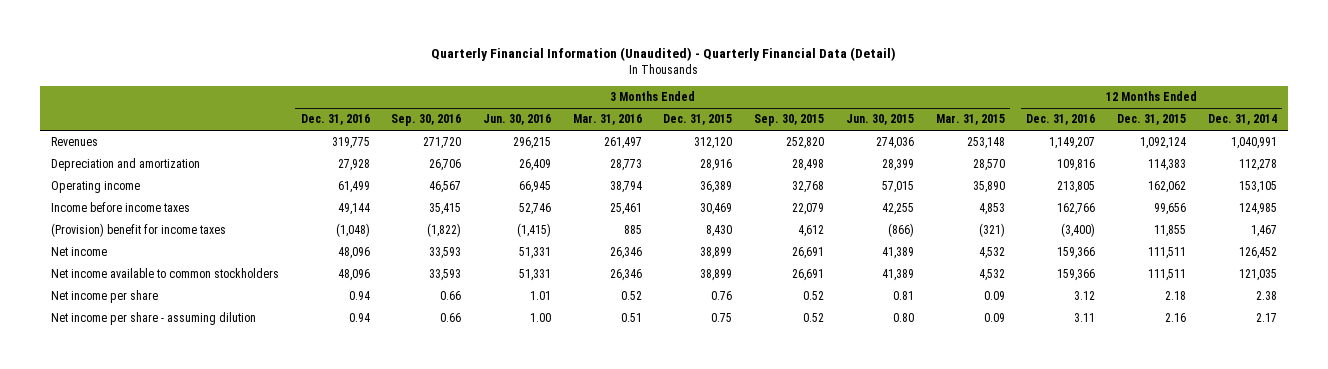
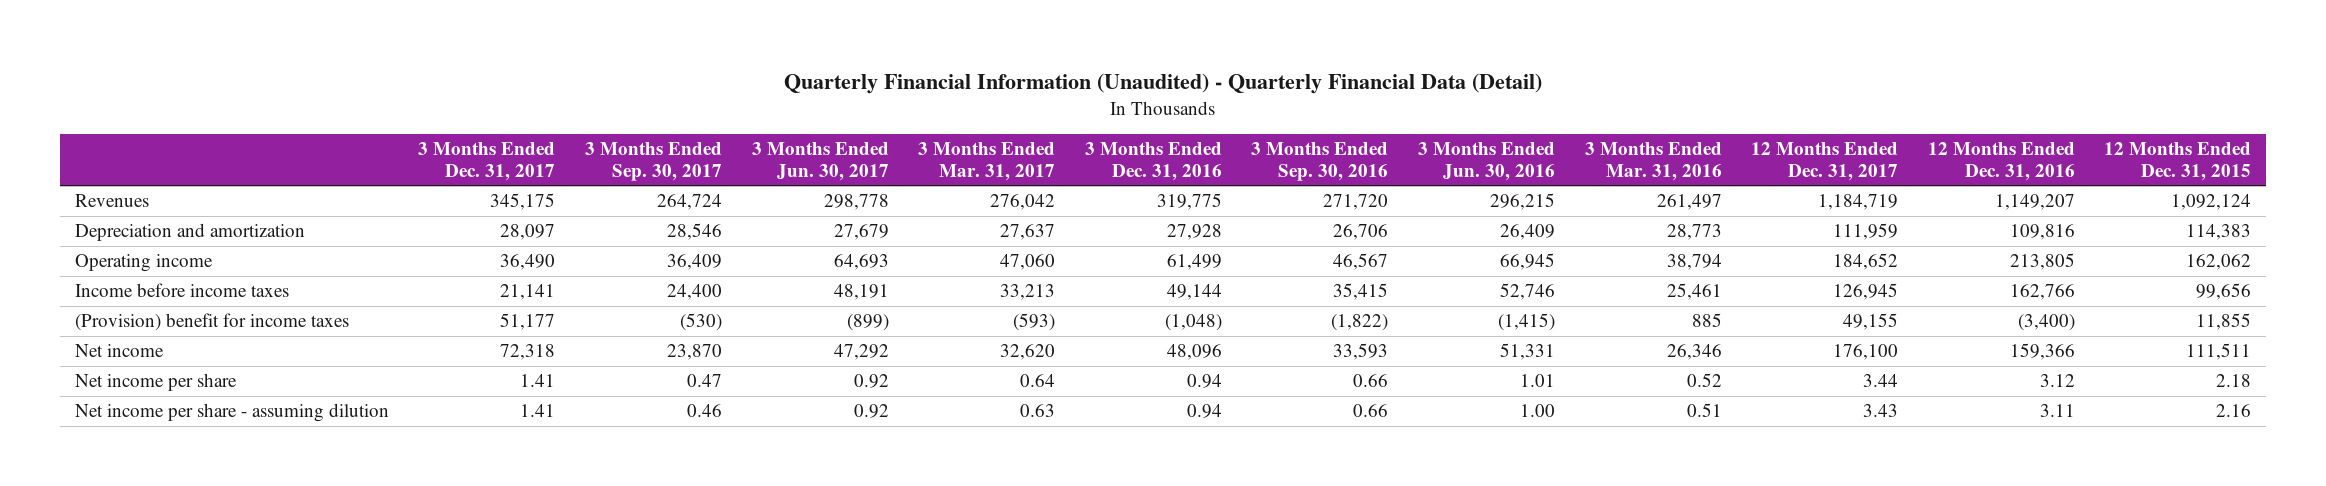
[663,114,733,126] Dec. 31, 2015 -> none
[754,114,825,127] Sep. 30, 2015 -> none
[845,114,914,126] Jun. 30, 2015 -> none
[935,114,1005,126] Mar. 31, 2015 -> none
[1207,114,1277,126] Dec. 31, 2014 -> none
none -> [418,141,556,181] 3 Months Ended Dec. 31, 2017
none -> [584,141,722,181] 3 Months Ended Sep. 30, 2017
none -> [751,141,889,181] 3 Months Ended Jun. 30, 2017
none -> [918,141,1056,181] 3 Months Ended Mar. 31, 2017
none -> [1751,141,1899,181] 12 Months Ended Dec. 31, 2017
[50,268,279,279] Net income available to common stockholders -> none

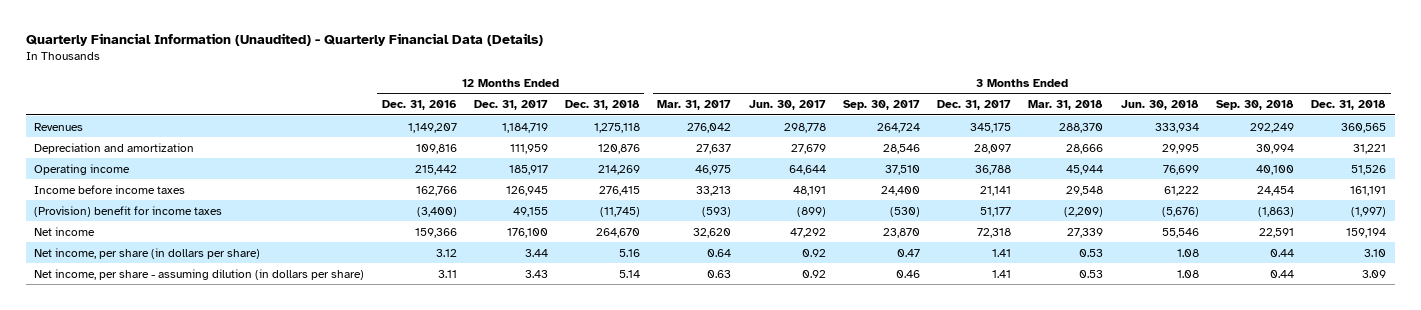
[784,73,1543,95] Quarterly Financial Information (Unaudited) - Quarterly Financial Data (Detail) -> [25,33,543,47] Quarterly Financial Information (Unaudited) - Quarterly Financial Data (Details)
[1084,141,1222,181] 3 Months Ended Dec. 31, 2016 -> none
[1251,141,1389,181] 3 Months Ended Sep. 30, 2016 -> none
[1417,141,1555,181] 3 Months Ended Jun. 30, 2016 -> none
[1584,141,1722,181] 3 Months Ended Mar. 31, 2016 -> none
[2104,141,2252,181] 12 Months Ended Dec. 31, 2015 -> none
none -> [565,100,641,111] Dec. 31, 2018
none -> [1028,100,1104,111] Mar. 31, 2018
none -> [1120,100,1199,111] Jun. 30, 2018
none -> [1215,100,1294,111] Sep. 30, 2018
none -> [1311,100,1387,111] Dec. 31, 2018
[500,254,556,271] 36,490 -> [975,164,1012,175] 36,788
[666,254,722,271] 36,409 -> [884,164,920,175] 37,510
[833,254,889,271] 64,693 -> [788,164,826,175] 64,644
[1000,254,1056,271] 47,060 -> [695,164,732,175] 46,975
[1833,253,1899,271] 184,652 -> [508,164,548,175] 185,917
[2009,253,2075,271] 213,805 -> [414,164,457,175] 215,442
[74,373,237,392] Net income per share -> [34,247,261,259] Net income, per share (in dollars per share)
[74,403,389,423] Net income per share - assuming dilution -> [34,268,365,280] Net income, per share - assuming dilution (in dollars per share)

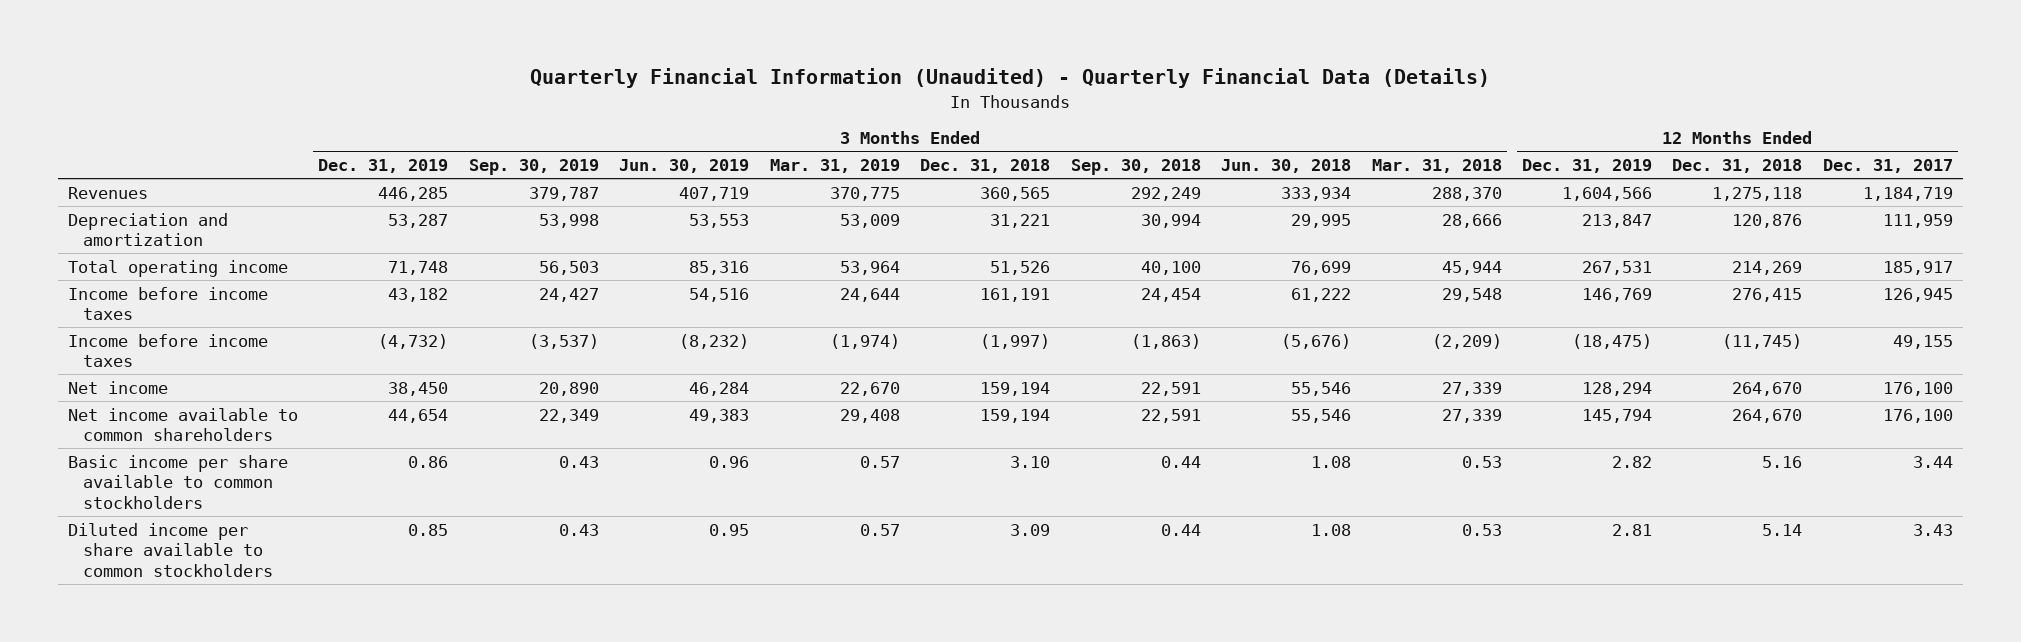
[381,100,457,111] Dec. 31, 2016 -> none
[657,100,732,111] Mar. 31, 2017 -> none
[748,100,826,111] Jun. 30, 2017 -> none
[842,100,920,111] Sep. 30, 2017 -> none
[937,100,1012,111] Dec. 31, 2017 -> none
none -> [318,159,449,174] Dec. 31, 2019
none -> [468,159,599,176] Sep. 30, 2019
none -> [619,159,750,174] Jun. 30, 2019
none -> [769,159,900,174] Mar. 31, 2019
none -> [1522,159,1653,174] Dec. 31, 2019
[34,163,131,175] Operating income -> [68,259,289,277] Total operating income
[34,205,223,217] (Provision) benefit for income taxes -> [68,333,269,368] Income before income taxes
none -> [68,407,299,442] Net income available to common shareholders
[34,247,261,259] Net income, per share (in dollars per share) -> [68,454,289,509] Basic income per share available to common stockholders
[34,268,365,280] Net income, per share - assuming dilution (in dollars per share) -> [68,522,274,577] Diluted income per share available to common stockholders

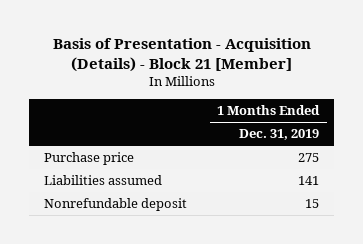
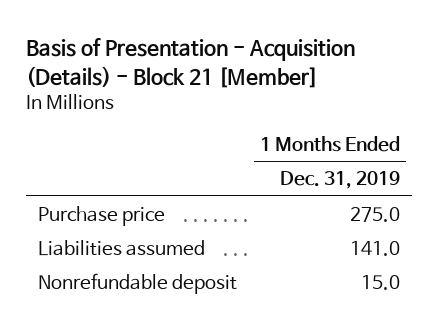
[298,153,320,163] 275 -> [350,206,401,222] 275.0
[298,176,320,186] 141 -> [350,240,401,256] 141.0
[305,199,320,209] 15 -> [361,274,401,290] 15.0

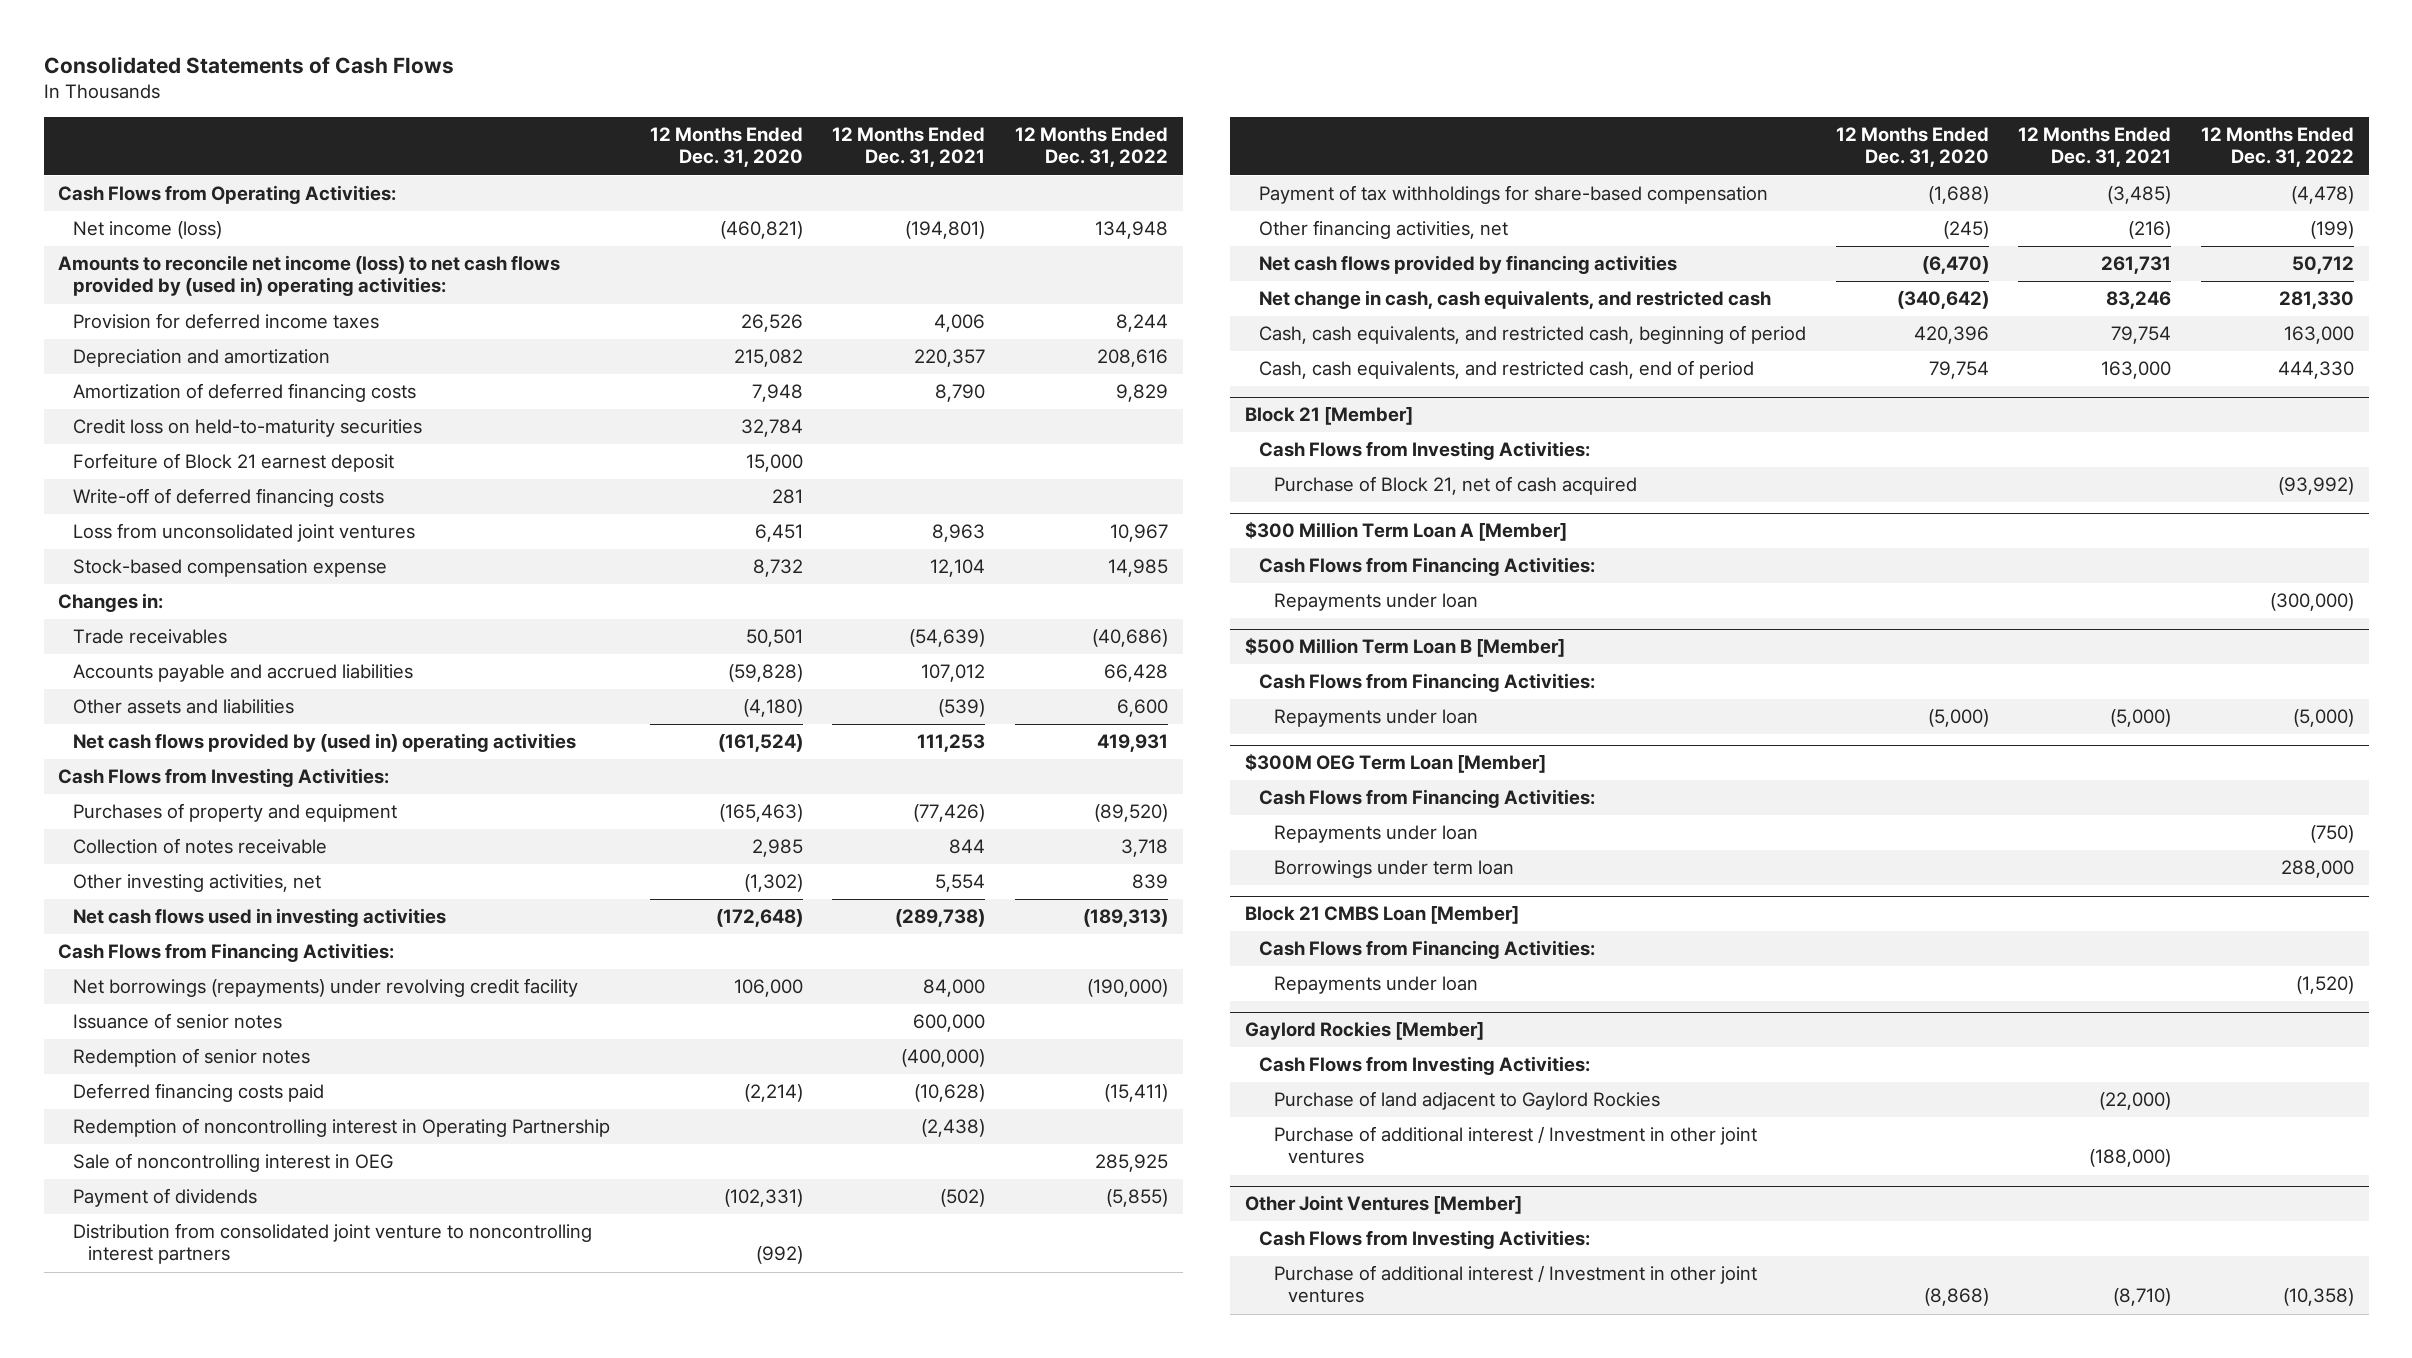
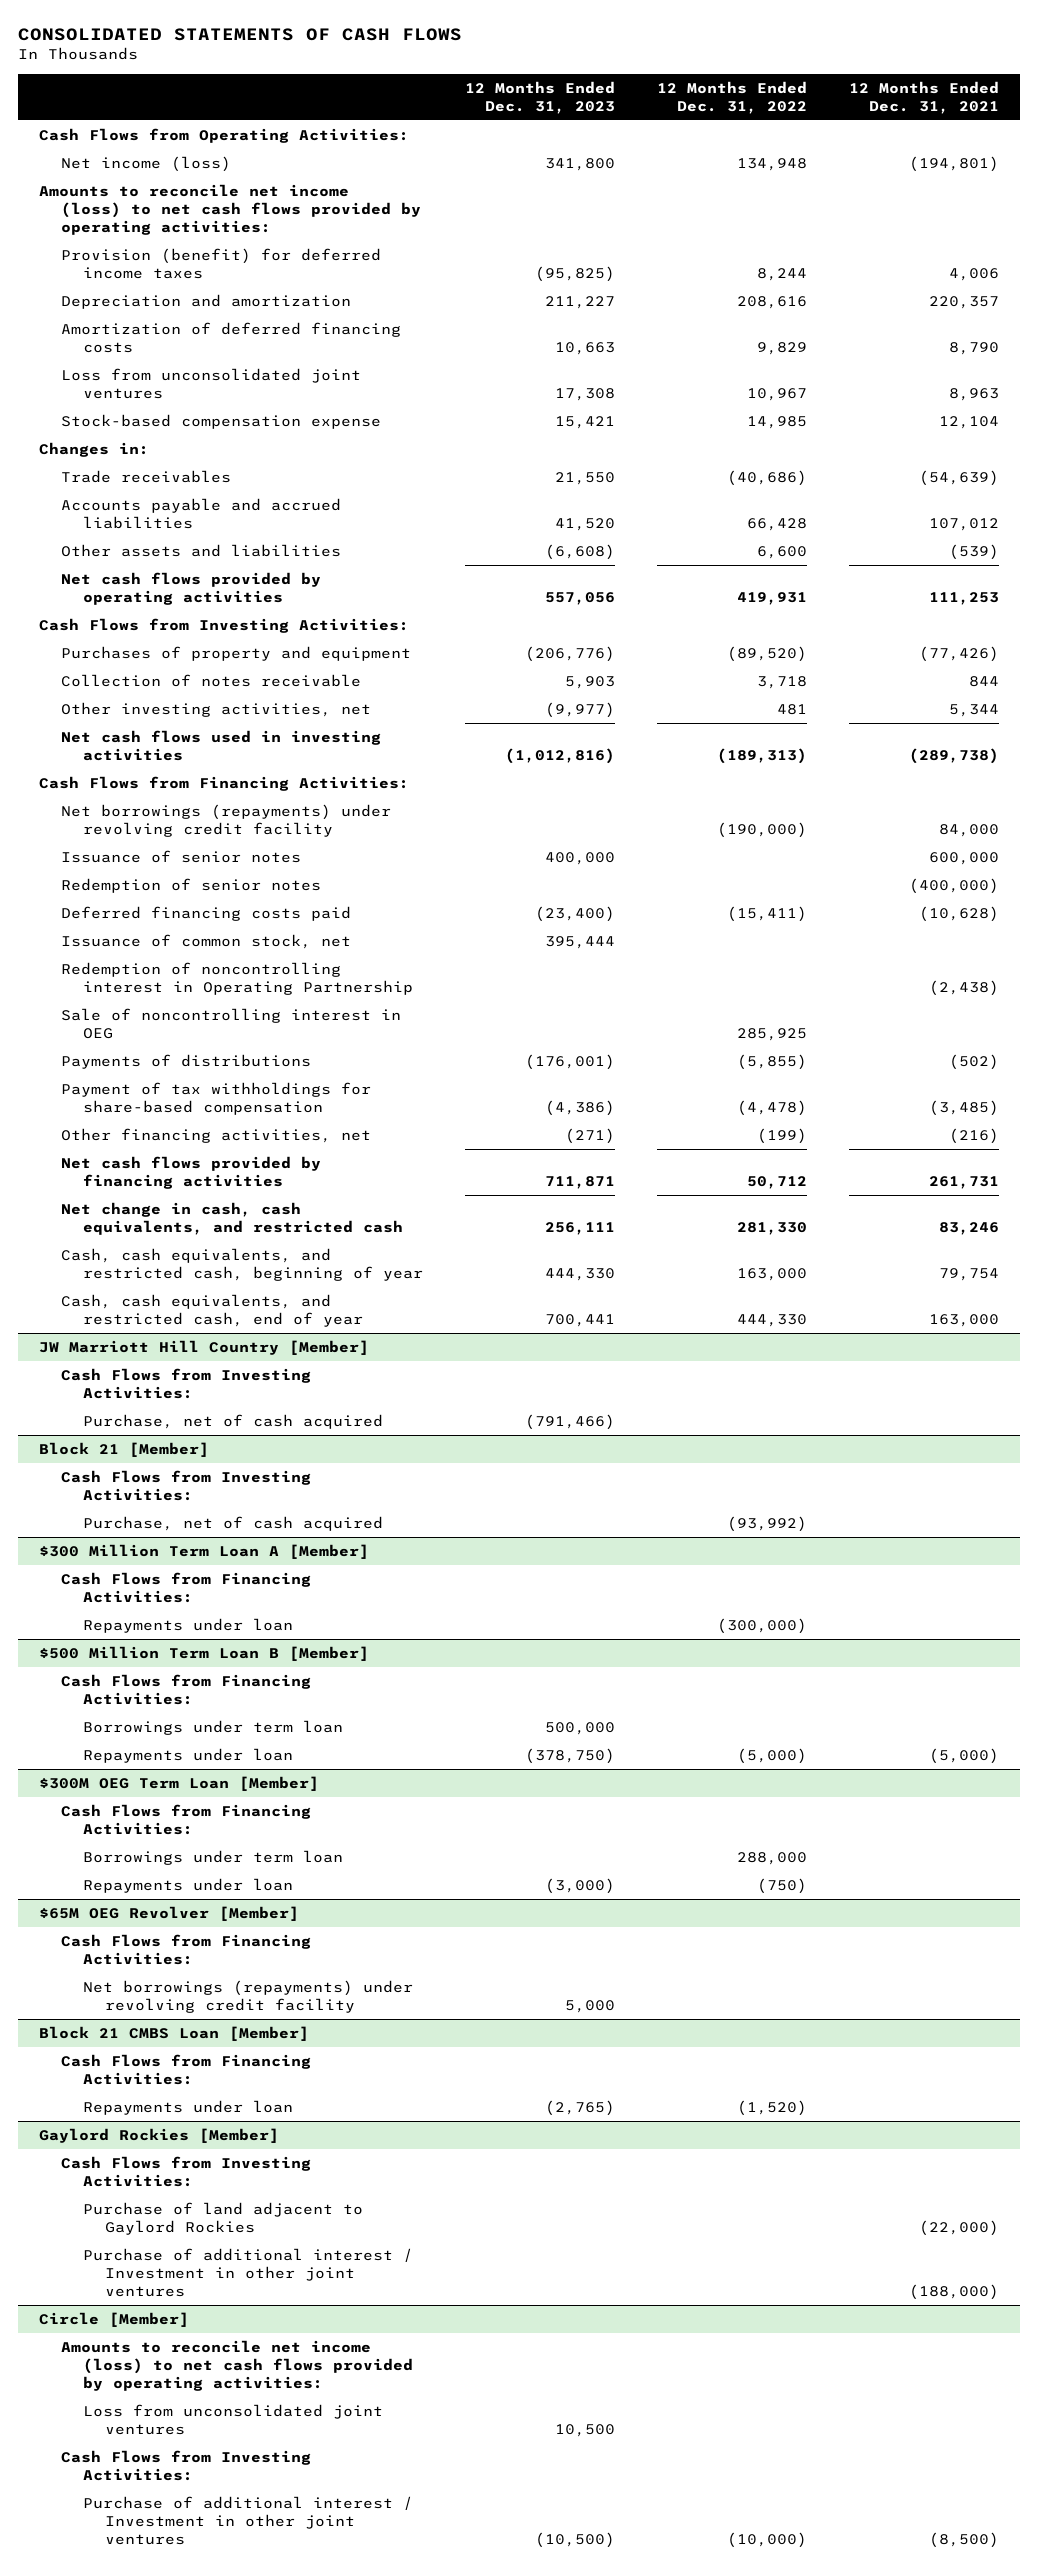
[43,55,454,74] Consolidated Statements of Cash Flows -> [18,28,463,42] CONSOLIDATED STATEMENTS OF CASH FLOWS
[649,127,803,168] 12 Months Ended Dec. 31, 2020 -> none
none -> [464,80,615,114] 12 Months Ended Dec. 31, 2023
[58,255,561,297] Amounts to reconcile net income (loss) to net cash flows provided by (used in) operating activities: -> [39,184,422,235] Amounts to reconcile net income (loss) to net cash flows provided by operating activities:
[73,313,380,330] Provision for deferred income taxes -> [61,248,382,280] Provision (benefit) for deferred income taxes
[73,419,423,438] Credit loss on held-to-maturity securities -> none
[73,453,395,473] Forfeiture of Block 21 earnest deposit -> none
[73,488,385,508] Write-off of deferred financing costs -> none
[73,733,577,753] Net cash flows provided by (used in) operating activities -> [61,572,322,606] Net cash flows provided by operating activities
[935,874,986,893] 5,554 -> [948,704,999,718] 5,344
[1131,874,1168,890] 839 -> [776,704,807,716] 481
none -> [61,934,352,950] Issuance of common stock, net
[73,1223,593,1265] Distribution from consolidated joint venture to noncontrolling interest partners -> none
[73,1188,258,1208] Payment of dividends -> [61,1054,312,1070] Payments of distributions
[1259,325,1807,345] Cash, cash equivalents, and restricted cash, beginning of period -> [61,1248,424,1282] Cash, cash equivalents, and restricted cash, beginning of year
[1259,360,1755,380] Cash, cash equivalents, and restricted cash, end of period -> [61,1294,364,1328] Cash, cash equivalents, and restricted cash, end of year
none -> [39,1340,370,1356] JW Marriott Hill Country [Member]
none -> [61,1368,312,1400] Cash Flows from Investing Activities:
none -> [83,1414,384,1430] Purchase, net of cash acquired
[1273,476,1637,496] Purchase of Block 21, net of cash acquired -> [83,1516,384,1532] Purchase, net of cash acquired
none -> [83,1720,344,1736] Borrowings under term loan
[1273,825,1478,844] Repayments under loan -> [83,1878,294,1894] Repayments under loan
none -> [39,1906,300,1922] $65M OEG Revolver [Member]
none -> [61,1934,312,1966] Cash Flows from Financing Activities:
none -> [83,1980,414,2014] Net borrowings (repayments) under revolving credit facility
[1244,1195,1522,1215] Other Joint Ventures [Member] -> none
none -> [39,2312,190,2328] Circle [Member]
none -> [61,2340,414,2391] Amounts to reconcile net income (loss) to net cash flows provided by operating activities:
none -> [83,2404,384,2436] Loss from unconsolidated joint ventures
[2113,1288,2172,1307] (8,710) -> [928,2531,999,2548] (8,500)
[2283,1288,2355,1307] (10,358) -> [726,2531,807,2548] (10,000)

